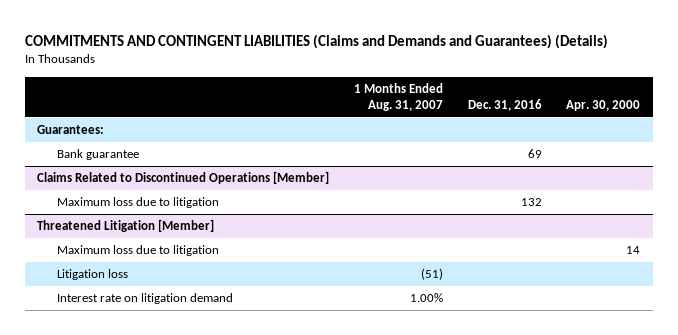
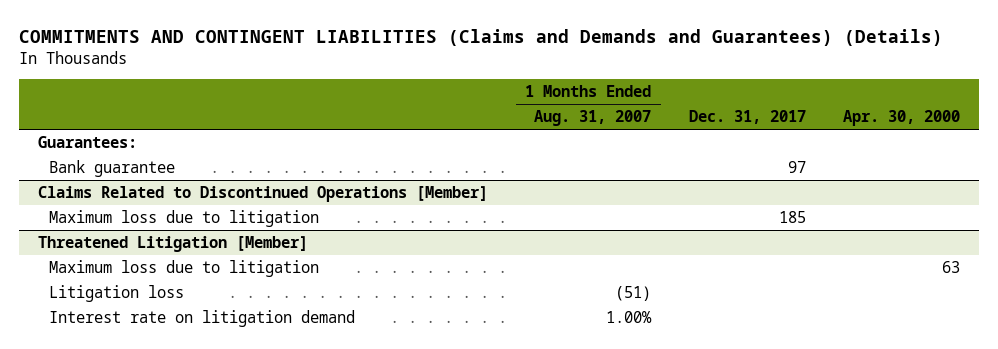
[467,98,542,111] Dec. 31, 2016 -> none
none -> [688,110,806,125] Dec. 31, 2017
[626,246,641,255] 14 -> [942,261,961,274] 63

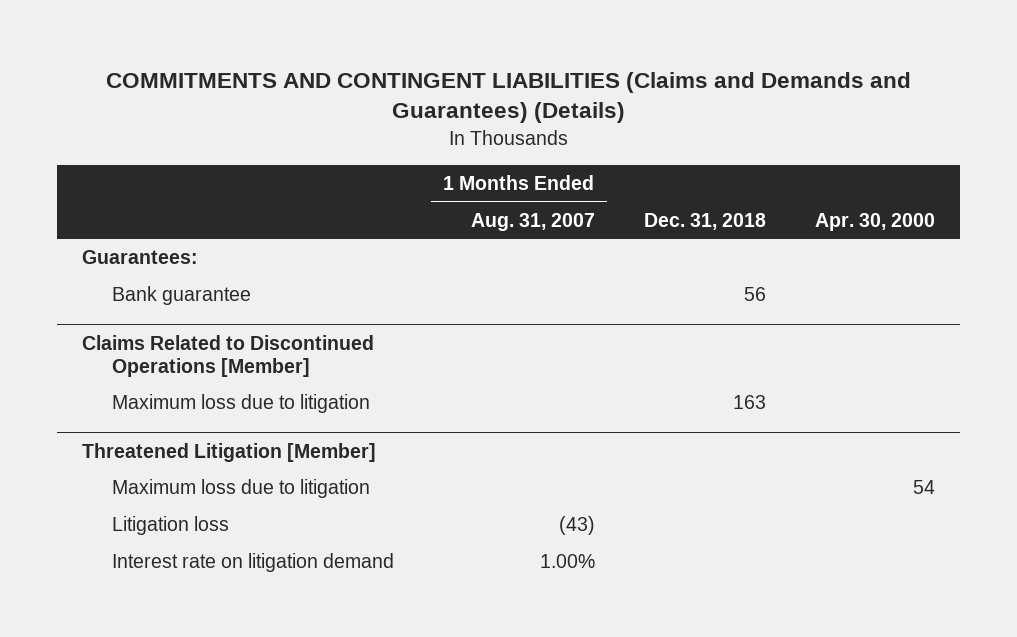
[688,110,806,125] Dec. 31, 2017 -> none
none -> [643,212,766,230] Dec. 31, 2018
[942,261,961,274] 63 -> [913,480,936,495] 54
[615,286,652,302] (51) -> [558,516,595,536] (43)

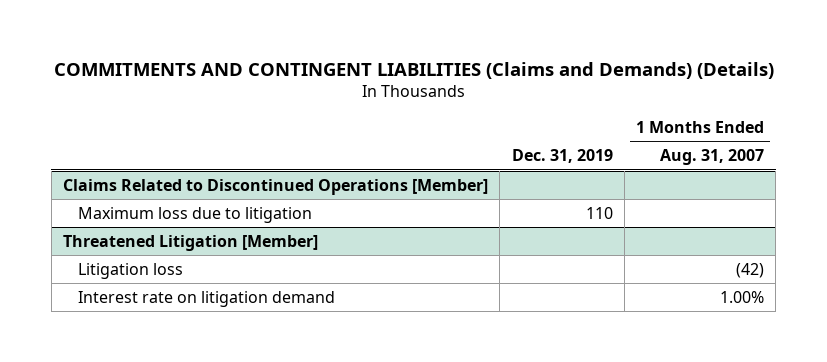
[105,71,911,124] COMMITMENTS AND CONTINGENT LIABILITIES (Claims and Demands and Guarantees) (Details) -> [53,61,774,79] COMMITMENTS AND CONTINGENT LIABILITIES (Claims and Demands) (Details)
[643,212,766,230] Dec. 31, 2018 -> none
[815,212,936,231] Apr. 30, 2000 -> none
none -> [511,149,613,164] Dec. 31, 2019
[81,250,198,265] Guarantees: -> none
[112,286,252,306] Bank guarantee -> none
[112,479,371,499] Maximum loss due to litigation -> none
[558,516,595,536] (43) -> [736,262,765,278] (42)

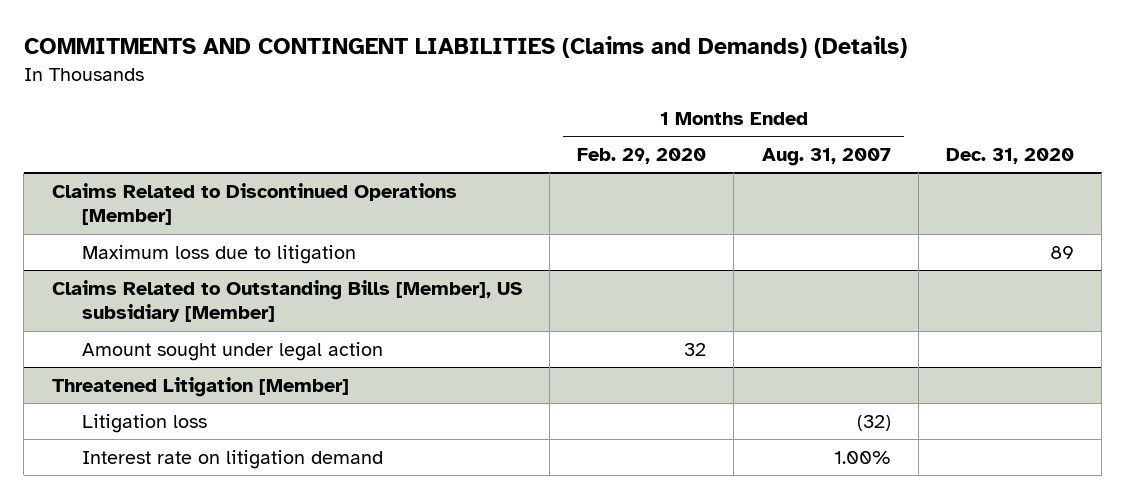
[511,149,613,164] Dec. 31, 2019 -> none
none -> [577,147,707,164] Feb. 29, 2020
none -> [945,147,1074,164] Dec. 31, 2020
none -> [51,279,522,323] Claims Related to Outstanding Bills [Member], US subsidiary [Member]
none -> [82,341,384,361] Amount sought under legal action
[736,262,765,278] (42) -> [856,414,891,431] (32)

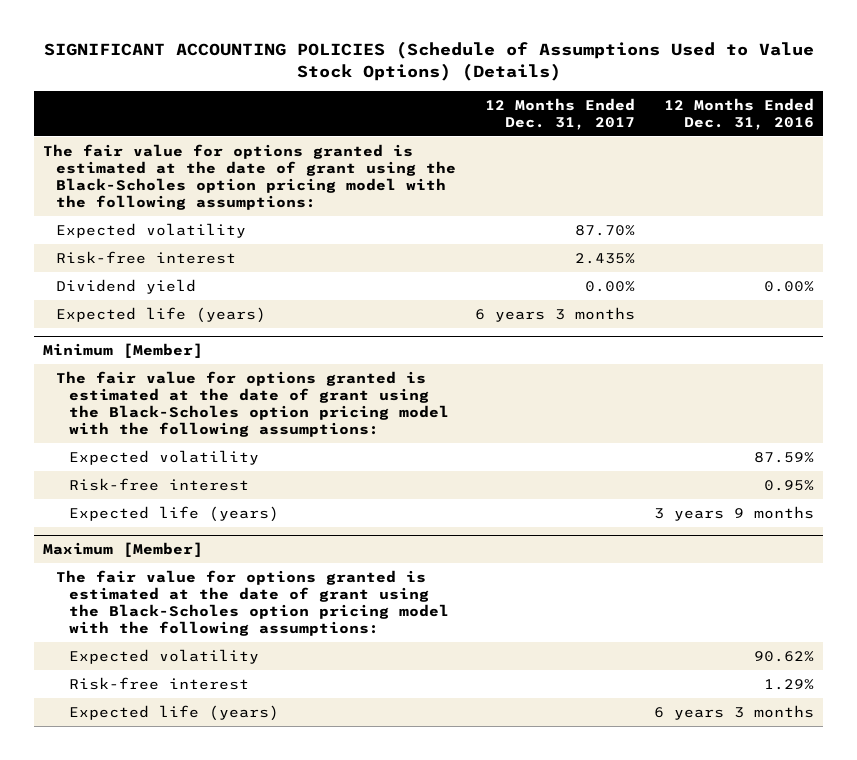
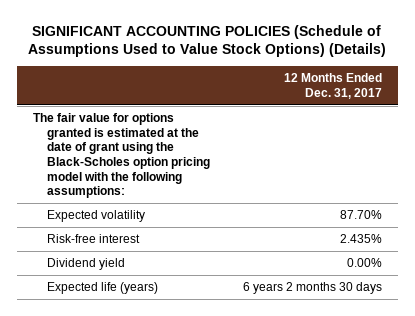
[663,97,814,130] 12 Months Ended Dec. 31, 2016 -> none
[43,343,204,359] Minimum [Member] -> none
[56,370,450,437] The fair value for options granted is estimated at the date of grant using the Black-Scholes option pricing model with the following assumptions: -> none
[69,449,260,465] Expected volatility -> none
[69,477,250,491] Risk-free interest -> none
[69,505,280,522] Expected life (years) -> none
[43,542,204,558] Maximum [Member] -> none
[56,569,450,636] The fair value for options granted is estimated at the date of grant using the Black-Scholes option pricing model with the following assumptions: -> none
[69,648,260,664] Expected volatility -> none
[69,676,250,690] Risk-free interest -> none
[69,704,280,721] Expected life (years) -> none
[475,306,636,322] 6 years 3 months -> [242,282,382,295] 6 years 2 months 30 days

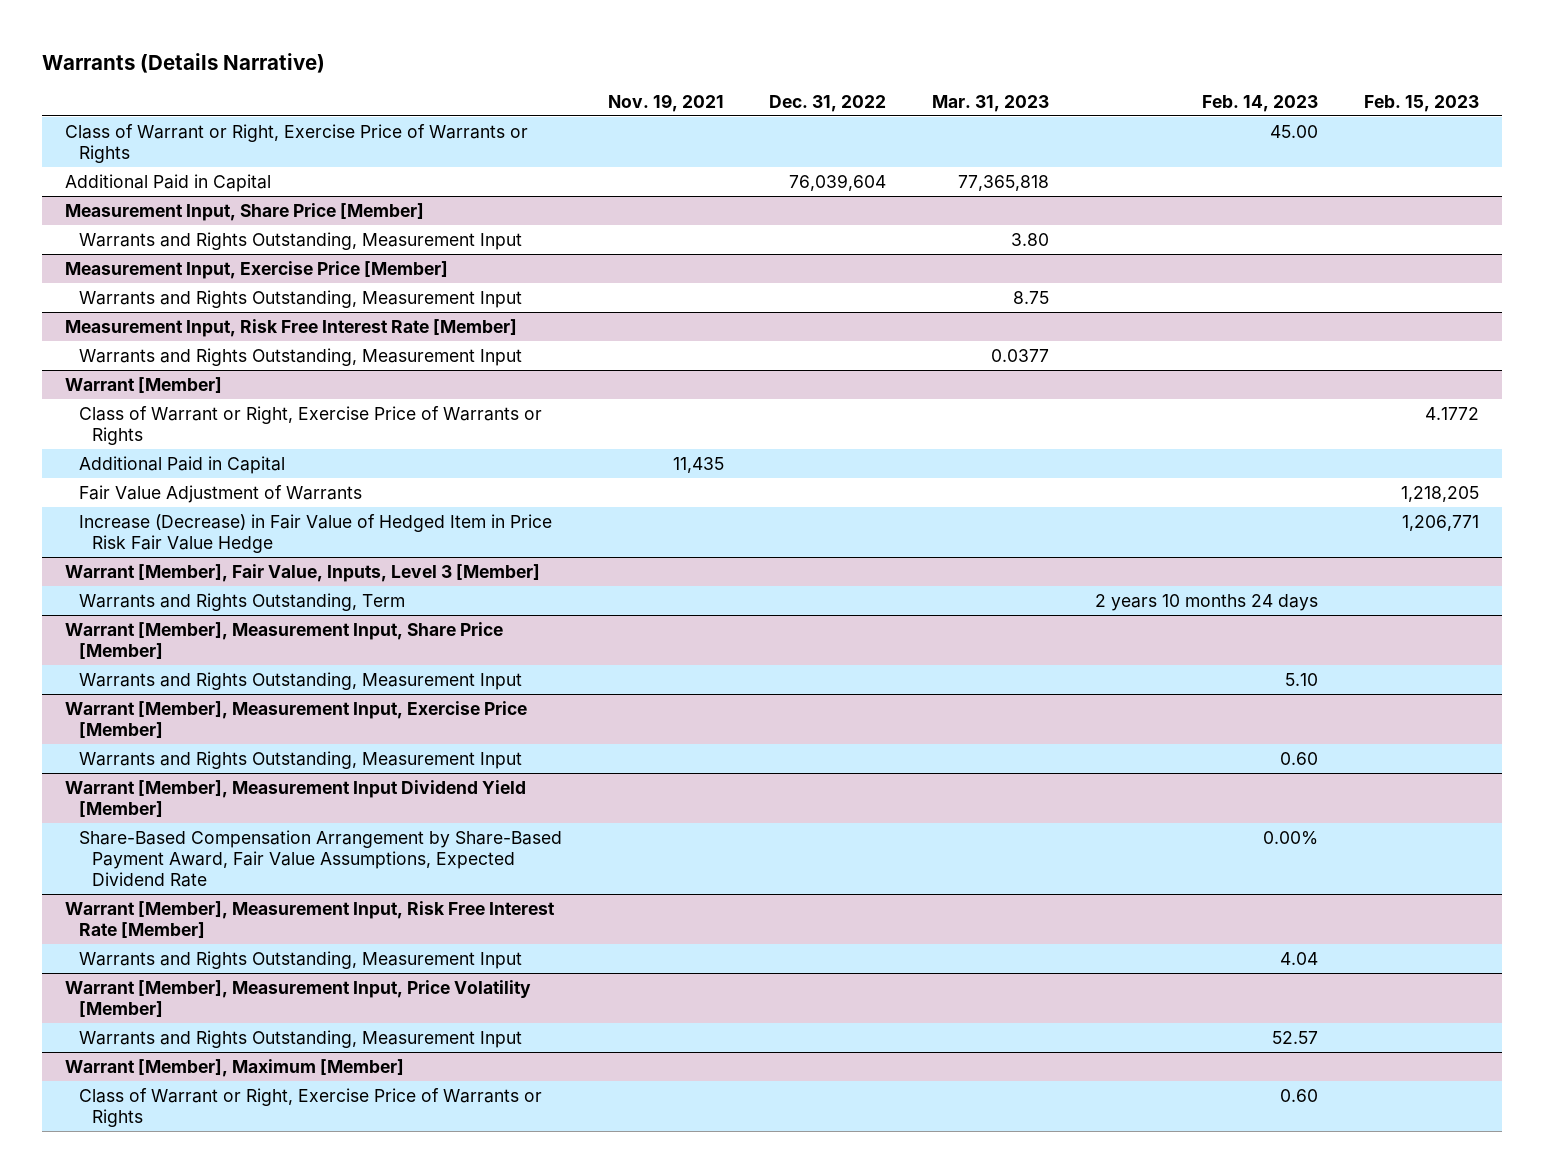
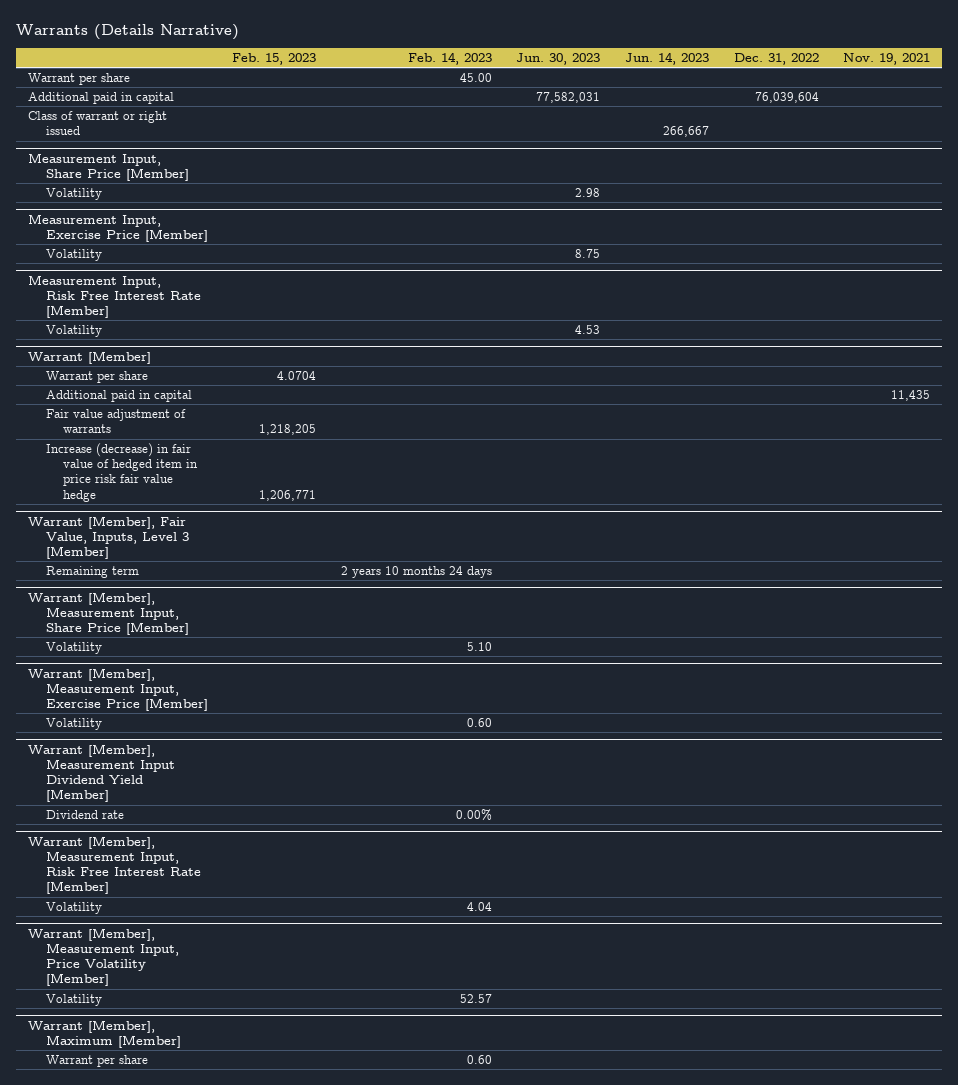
[932,94,1050,112] Mar. 31, 2023 -> none
none -> [516,53,601,66] Jun. 30, 2023
none -> [624,52,709,66] Jun. 14, 2023
[65,123,529,164] Class of Warrant or Right, Exercise Price of Warrants or Rights -> [27,73,130,86] Warrant per share
[65,173,272,192] Additional Paid in Capital -> [27,92,174,105] Additional paid in capital
none -> [27,111,167,136] Class of warrant or right issued
[78,231,522,250] Warrants and Rights Outstanding, Measurement Input -> [45,188,102,201] Volatility
[78,289,522,308] Warrants and Rights Outstanding, Measurement Input -> [45,249,102,262] Volatility
[78,347,522,366] Warrants and Rights Outstanding, Measurement Input -> [45,325,102,338] Volatility
[78,405,542,446] Class of Warrant or Right, Exercise Price of Warrants or Rights -> none
none -> [45,371,148,384] Warrant per share
[78,455,285,474] Additional Paid in Capital -> [45,390,192,403] Additional paid in capital
[78,484,362,503] Fair Value Adjustment of Warrants -> [45,409,186,434] Fair value adjustment of warrants
[78,513,552,554] Increase (Decrease) in Fair Value of Hedged Item in Price Risk Fair Value Hedge -> [45,443,199,502] Increase (decrease) in fair value of hedged item in price risk fair value hedge
[78,592,405,611] Warrants and Rights Outstanding, Term -> [45,566,139,579] Remaining term
[78,671,522,690] Warrants and Rights Outstanding, Measurement Input -> [45,642,102,655] Volatility
[78,750,522,769] Warrants and Rights Outstanding, Measurement Input -> [45,718,102,731] Volatility
[78,829,562,888] Share-Based Compensation Arrangement by Share-Based Payment Award, Fair Value Assumptions, Expected Dividend Rate -> [45,810,124,820] Dividend rate
[78,950,522,969] Warrants and Rights Outstanding, Measurement Input -> [45,902,102,915] Volatility
[78,1029,522,1048] Warrants and Rights Outstanding, Measurement Input -> [45,994,102,1007] Volatility
[78,1087,542,1128] Class of Warrant or Right, Exercise Price of Warrants or Rights -> [45,1055,148,1068] Warrant per share

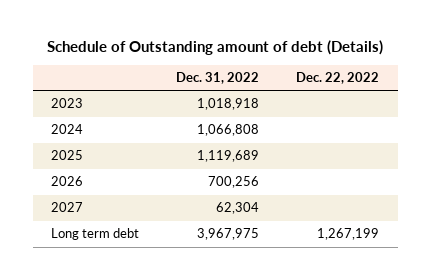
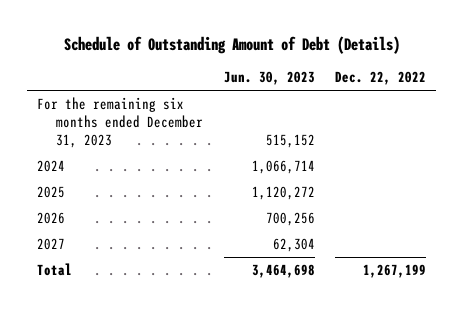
[47,40,384,56] Schedule of Outstanding amount of debt (Details) -> [63,35,400,54] Schedule of Outstanding Amount of Debt (Details)
[176,72,260,85] Dec. 31, 2022 -> none
none -> [223,71,315,86] Jun. 30, 2023
[51,98,84,109] 2023 -> none
none -> [37,97,204,148] For the remaining six months ended December 31, 2023
[51,228,140,241] Long term debt -> [37,263,73,277] Total

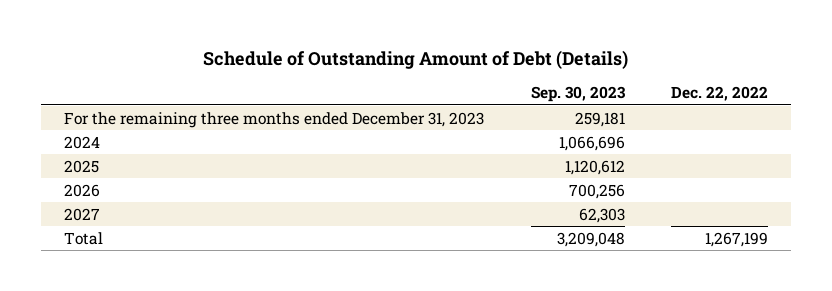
[223,71,315,86] Jun. 30, 2023 -> none
none -> [530,86,626,103] Sep. 30, 2023
[37,97,204,148] For the remaining six months ended December 31, 2023 -> [64,111,485,128] For the remaining three months ended December 31, 2023

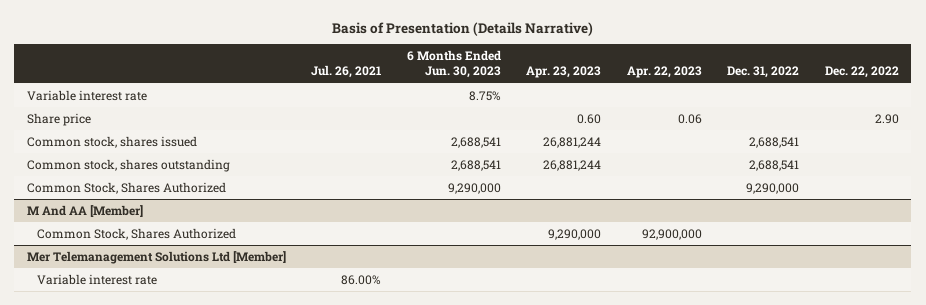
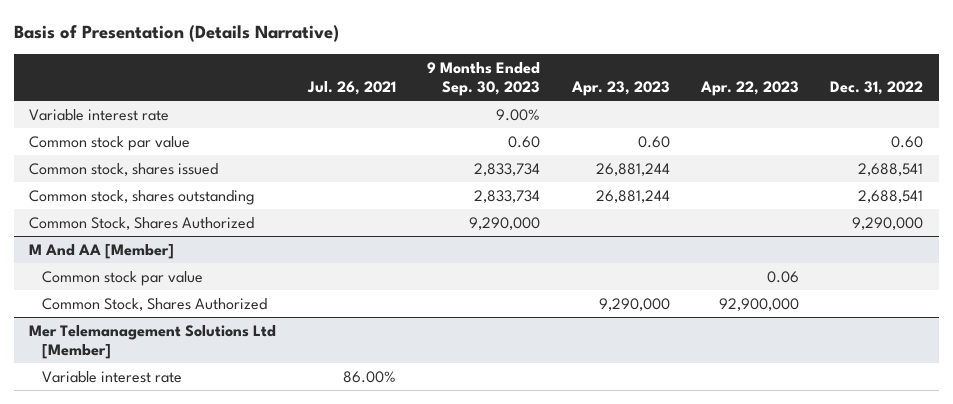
[406,50,501,79] 6 Months Ended Jun. 30, 2023 -> none
[824,66,899,79] Dec. 22, 2022 -> none
none -> [427,61,541,97] 9 Months Ended Sep. 30, 2023
[27,112,92,126] Share price -> none
none -> [29,135,191,151] Common stock par value
none -> [41,270,203,286] Common stock par value

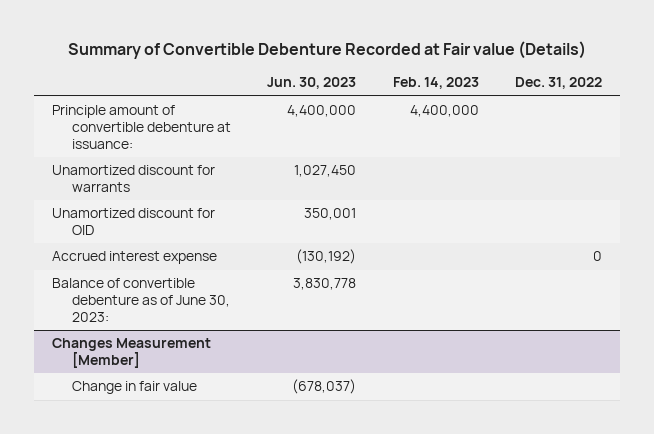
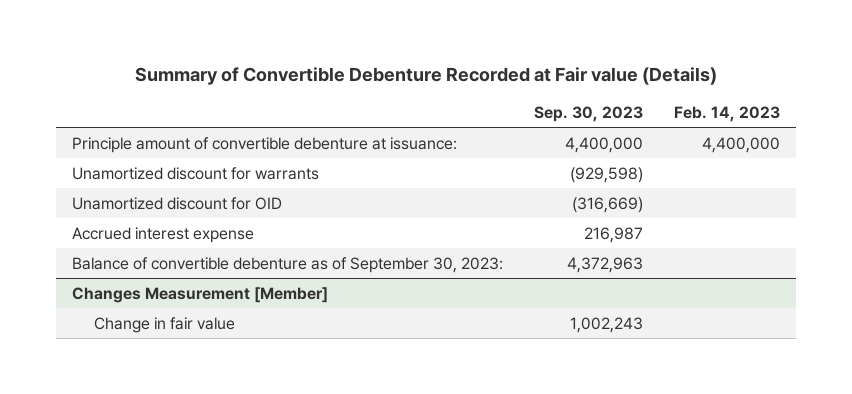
[267,77,357,90] Jun. 30, 2023 -> none
[515,77,603,90] Dec. 31, 2022 -> none
none -> [533,106,643,123] Sep. 30, 2023
[51,278,230,322] Balance of convertible debenture as of June 30, 2023: -> [71,256,503,273] Balance of convertible debenture as of September 30, 2023:

